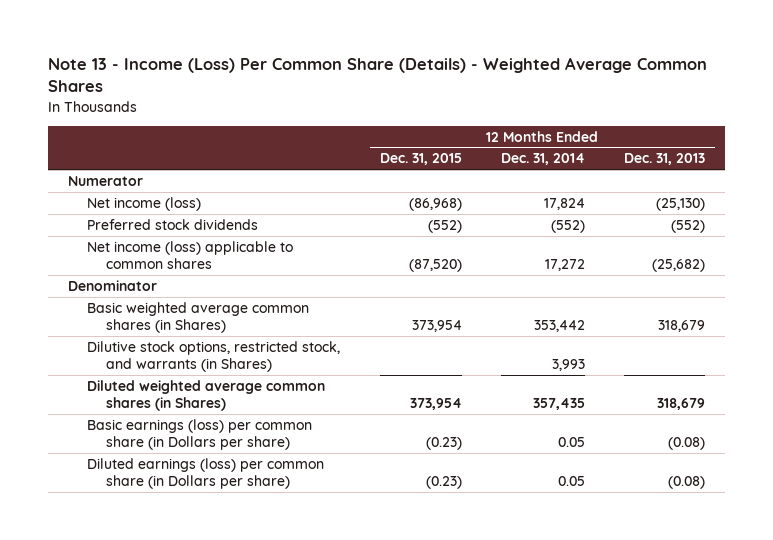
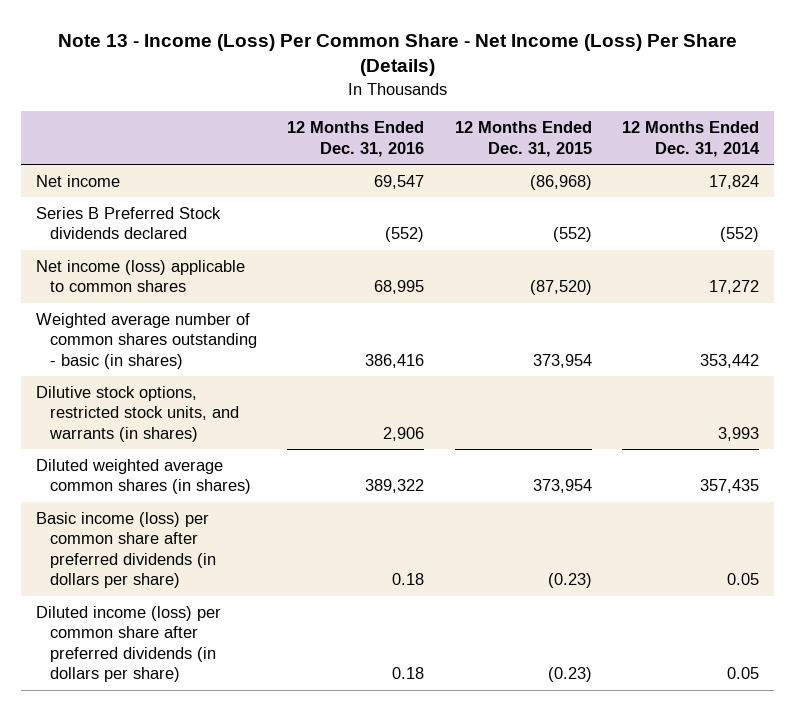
[48,57,708,93] Note 13 - Income (Loss) Per Common Share (Details) - Weighted Average Common Shares -> [57,33,737,77] Note 13 - Income (Loss) Per Common Share - Net Income (Loss) Per Share (Details)
[624,153,706,166] Dec. 31, 2013 -> none
none -> [287,121,425,157] 12 Months Ended Dec. 31, 2016
[68,175,144,186] Numerator -> none
[87,196,202,211] Net income (loss) -> [36,174,121,187] Net income
[87,218,259,230] Preferred stock dividends -> [36,206,222,240] Series B Preferred Stock dividends declared
[68,279,158,291] Denominator -> none
[87,301,310,334] Basic weighted average common shares (in Shares) -> [36,312,257,369] Weighted average number of common shares outstanding - basic (in shares)
[87,340,341,373] Dilutive stock options, restricted stock, and warrants (in Shares) -> [36,385,239,442] Dilutive stock options, restricted stock units, and warrants (in shares)
[87,379,326,412] Diluted weighted average common shares (in Shares) -> [36,458,251,495] Diluted weighted average common shares (in shares)
[87,418,313,451] Basic earnings (loss) per common share (in Dollars per share) -> [36,511,216,589] Basic income (loss) per common share after preferred dividends (in dollars per share)
[87,457,325,490] Diluted earnings (loss) per common share (in Dollars per share) -> [36,605,222,683] Diluted income (loss) per common share after preferred dividends (in dollars per share)

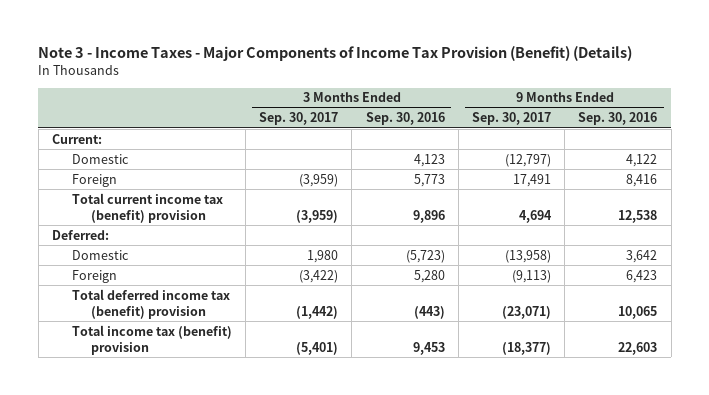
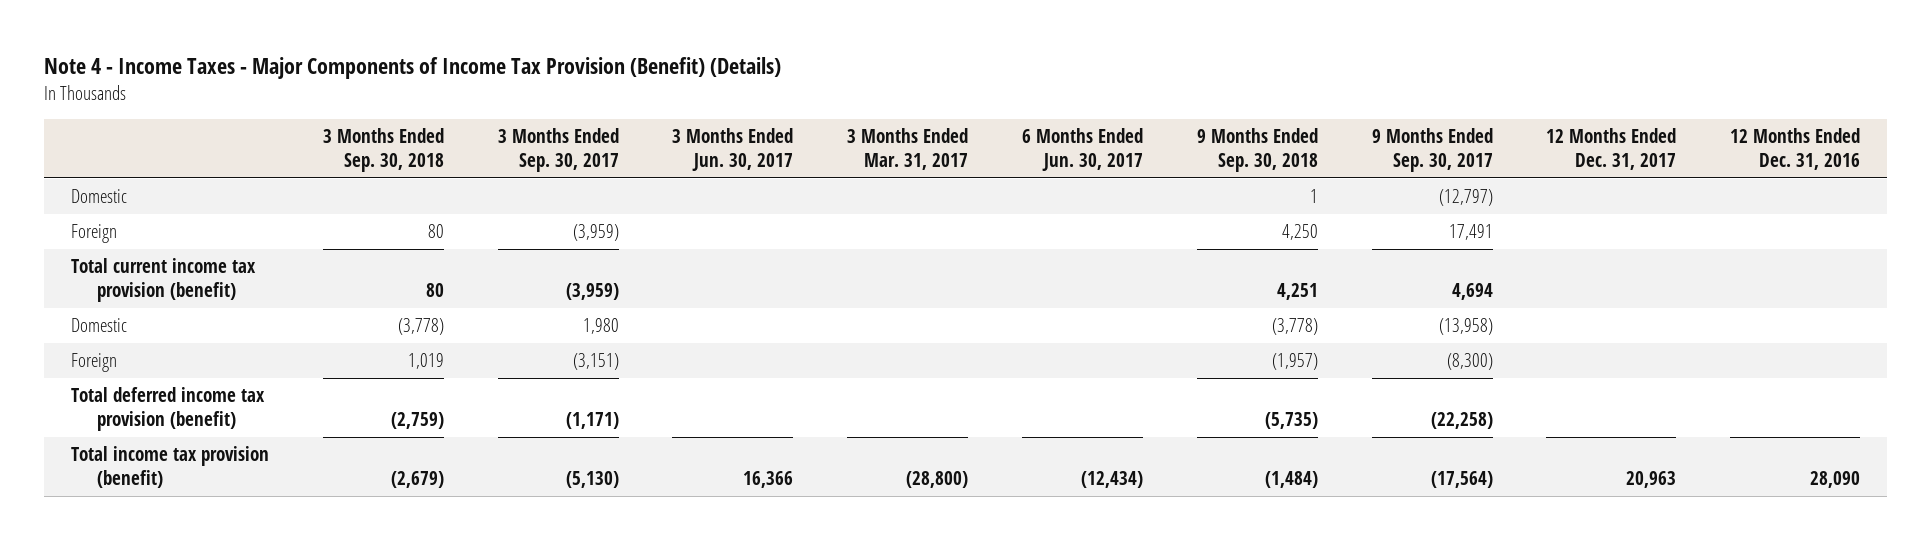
[38,46,633,62] Note 3 - Income Taxes - Major Components of Income Tax Provision (Benefit) (Details) -> [44,56,782,79] Note 4 - Income Taxes - Major Components of Income Tax Provision (Benefit) (Details)
[365,112,445,126] Sep. 30, 2016 -> none
[578,112,658,126] Sep. 30, 2016 -> none
none -> [322,128,444,173] 3 Months Ended Sep. 30, 2018
none -> [672,128,794,172] 3 Months Ended Jun. 30, 2017
none -> [847,128,969,171] 3 Months Ended Mar. 31, 2017
none -> [1022,128,1144,172] 6 Months Ended Jun. 30, 2017
none -> [1196,128,1318,173] 9 Months Ended Sep. 30, 2018
none -> [1546,128,1677,171] 12 Months Ended Dec. 31, 2017
none -> [1730,128,1861,171] 12 Months Ended Dec. 31, 2016
[52,133,103,144] Current: -> none
[52,229,110,240] Deferred: -> none
[71,192,223,223] Total current income tax (benefit) provision -> [71,258,257,303] Total current income tax provision (benefit)
[299,269,339,283] (3,422) -> [572,353,619,371] (3,151)
[511,269,551,283] (9,113) -> [1446,353,1493,371] (8,300)
[71,288,230,319] Total deferred income tax (benefit) provision -> [71,387,266,432] Total deferred income tax provision (benefit)
[296,305,339,319] (1,442) -> [565,412,619,430] (1,171)
[501,305,551,319] (23,071) -> [1430,412,1493,430] (22,258)
[71,324,232,355] Total income tax (benefit) provision -> [71,446,270,489] Total income tax provision (benefit)
[296,341,339,355] (5,401) -> [565,471,619,489] (5,130)
[501,341,551,355] (18,377) -> [1430,471,1493,489] (17,564)

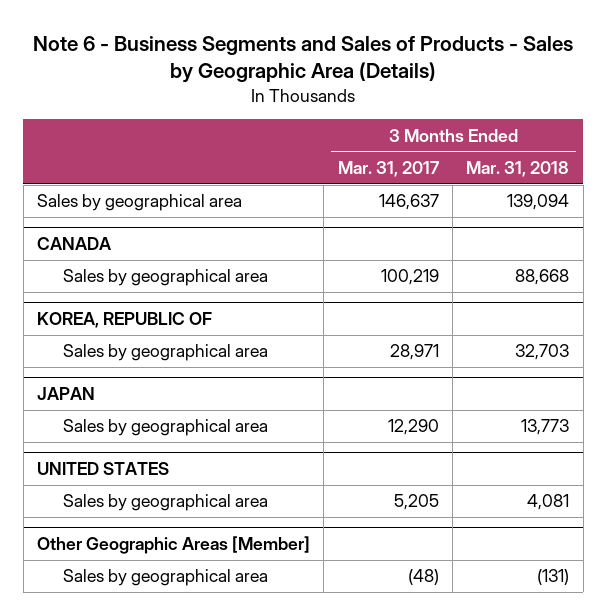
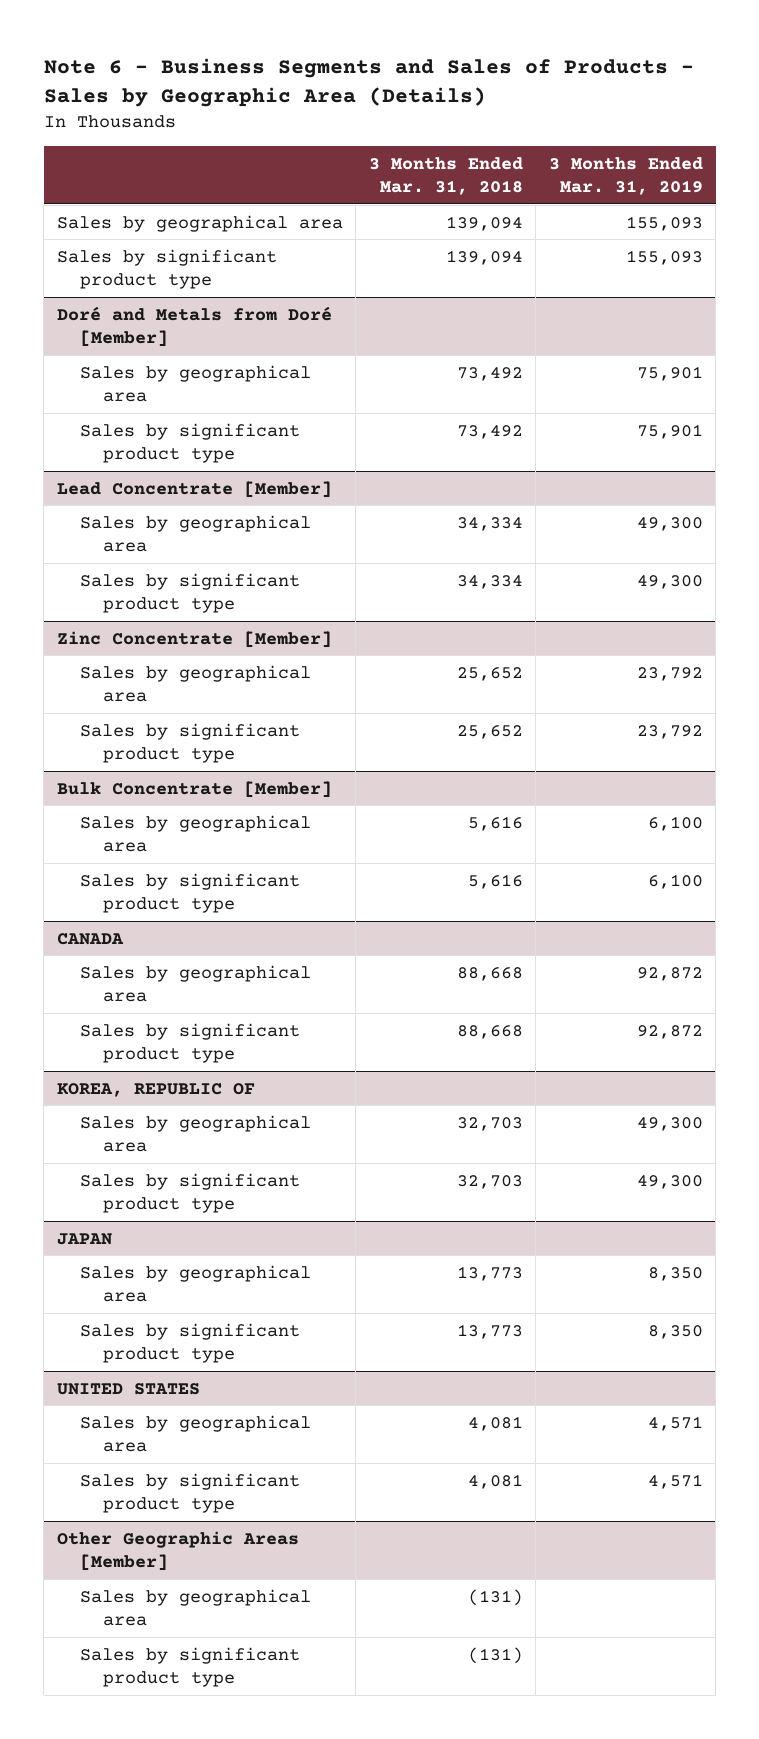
[337,160,440,177] Mar. 31, 2017 -> none
none -> [548,156,703,195] 3 Months Ended Mar. 31, 2019
none -> [56,248,277,289] Sales by significant product type
none -> [56,305,332,347] Doré and Metals from Doré [Member]
none -> [79,364,311,402] Sales by geographical area
none -> [79,422,300,463] Sales by significant product type
none -> [56,480,332,498] Lead Concentrate [Member]
none -> [79,514,311,552] Sales by geographical area
none -> [79,572,300,613] Sales by significant product type
none -> [56,630,332,648] Zinc Concentrate [Member]
none -> [79,664,311,702] Sales by geographical area
none -> [79,722,300,763] Sales by significant product type
none -> [56,780,332,798] Bulk Concentrate [Member]
none -> [79,814,311,852] Sales by geographical area
none -> [79,872,300,913] Sales by significant product type
none -> [79,1022,300,1063] Sales by significant product type
none -> [79,1172,300,1213] Sales by significant product type
none -> [79,1322,300,1363] Sales by significant product type
none -> [79,1472,300,1513] Sales by significant product type
none -> [79,1646,300,1687] Sales by significant product type

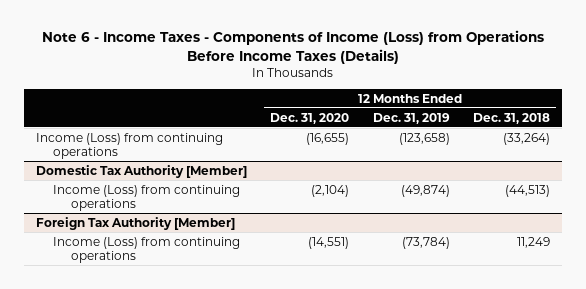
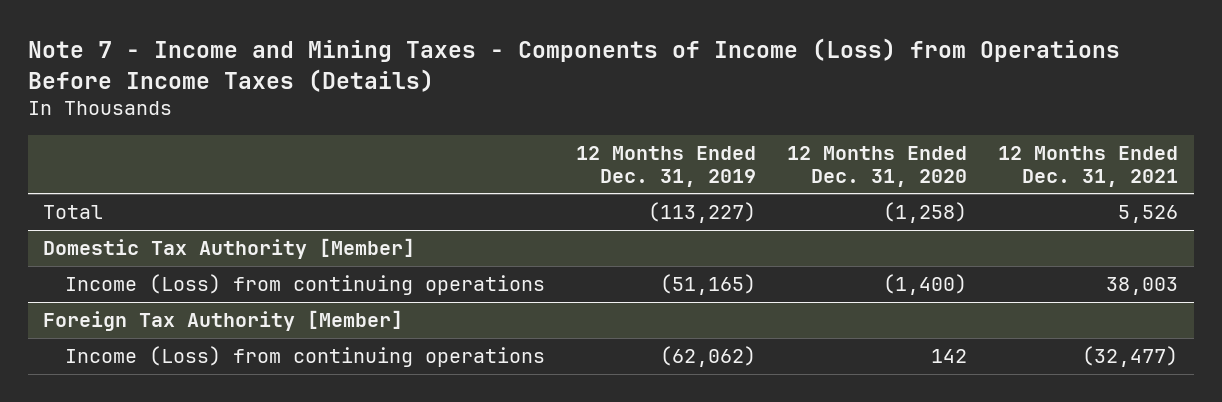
[41,30,544,64] Note 6 - Income Taxes - Components of Income (Loss) from Operations Before Income Taxes (Details) -> [27,38,1120,92] Note 7 - Income and Mining Taxes - Components of Income (Loss) from Operations Before Income Taxes (Details)
[473,112,551,124] Dec. 31, 2018 -> none
none -> [998,145,1179,187] 12 Months Ended Dec. 31, 2021
[35,132,223,160] Income (Loss) from continuing operations -> none
none -> [43,204,104,219] Total
[311,184,350,197] (2,104) -> [883,273,968,295] (1,400)
[400,184,450,197] (49,874) -> [660,273,757,295] (51,165)
[308,236,350,249] (14,551) -> [931,348,968,363] 142
[401,236,450,249] (73,784) -> [660,345,757,367] (62,062)

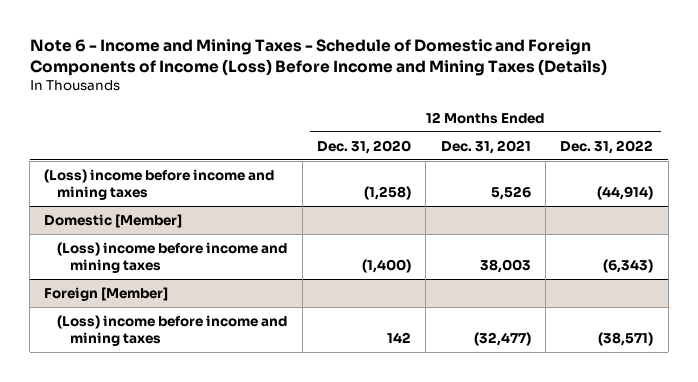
[27,38,1120,92] Note 7 - Income and Mining Taxes - Components of Income (Loss) from Operations Before Income Taxes (Details) -> [29,38,607,76] Note 6 - Income and Mining Taxes - Schedule of Domestic and Foreign Components of Income (Loss) Before Income and Mining Taxes (Details)
[576,145,757,187] 12 Months Ended Dec. 31, 2019 -> none
none -> [560,139,654,154] Dec. 31, 2022
[43,204,104,219] Total -> [44,168,275,201] (Loss) income before income and mining taxes
[43,237,416,259] Domestic Tax Authority [Member] -> [44,213,183,228] Domestic [Member]
[64,273,545,295] Income (Loss) from continuing operations -> [57,241,288,274] (Loss) income before income and mining taxes
[43,309,404,331] Foreign Tax Authority [Member] -> [44,286,169,301] Foreign [Member]
[64,345,545,367] Income (Loss) from continuing operations -> [57,314,288,347] (Loss) income before income and mining taxes

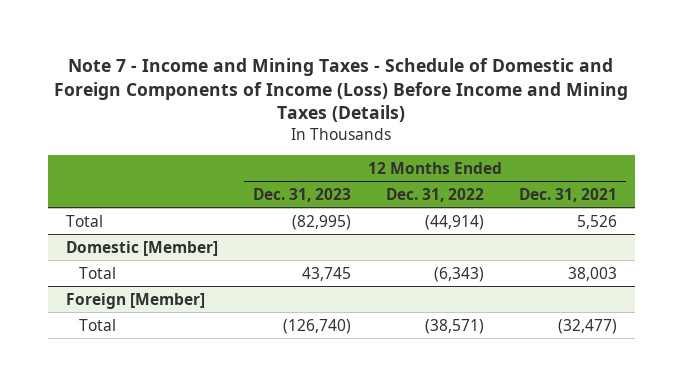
[29,38,607,76] Note 6 - Income and Mining Taxes - Schedule of Domestic and Foreign Components of Income (Loss) Before Income and Mining Taxes (Details) -> [54,57,629,123] Note 7 - Income and Mining Taxes - Schedule of Domestic and Foreign Components of Income (Loss) Before Income and Mining Taxes (Details)
[316,139,411,154] Dec. 31, 2020 -> none
none -> [252,187,351,202] Dec. 31, 2023
[44,168,275,201] (Loss) income before income and mining taxes -> [65,214,103,227] Total
[57,241,288,274] (Loss) income before income and mining taxes -> [79,266,117,279] Total
[57,314,288,347] (Loss) income before income and mining taxes -> [79,318,117,331] Total

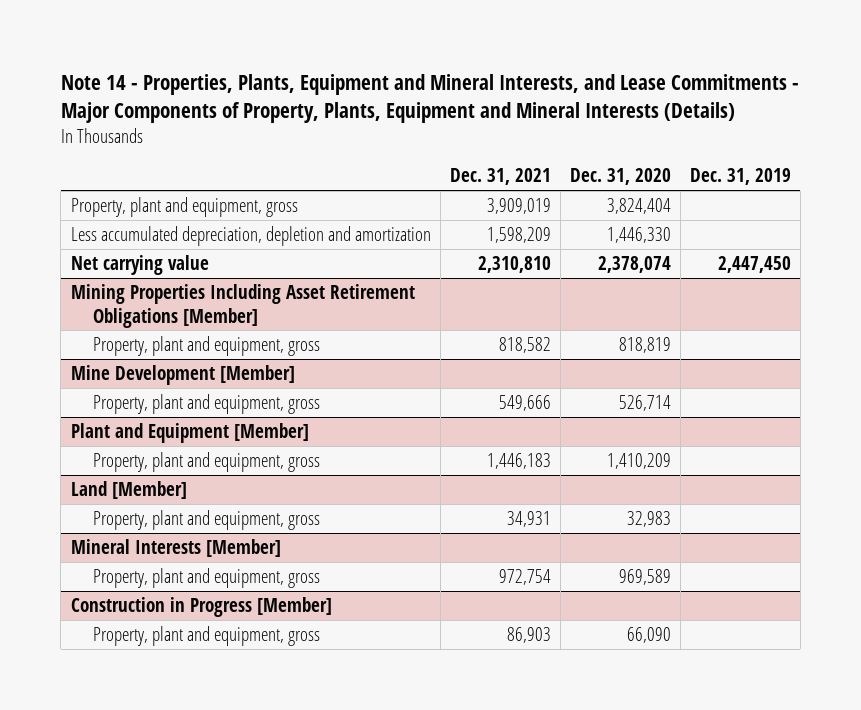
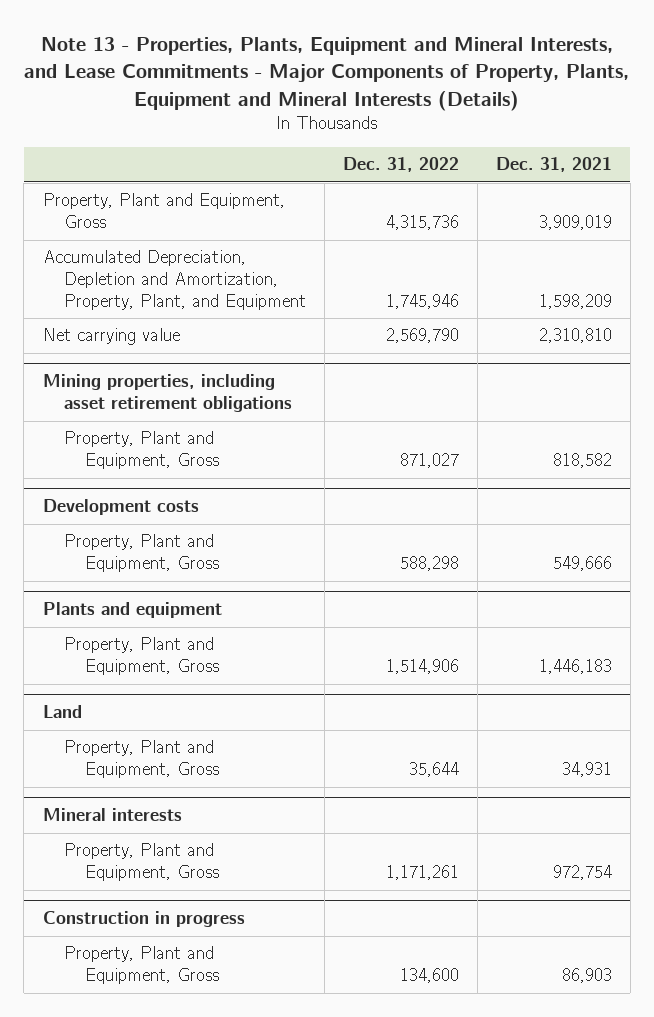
[60,73,799,124] Note 14 - Properties, Plants, Equipment and Mineral Interests, and Lease Commitments - Major Components of Property, Plants, Equipment and Mineral Interests (Details) -> [24,37,630,111] Note 13 - Properties, Plants, Equipment and Mineral Interests, and Lease Commitments - Major Components of Property, Plants, Equipment and Mineral Interests (Details)
[569,168,671,186] Dec. 31, 2020 -> none
[689,168,791,186] Dec. 31, 2019 -> none
none -> [342,157,459,173] Dec. 31, 2022
[70,196,298,217] Property, plant and equipment, gross -> [42,193,285,229] Property, Plant and Equipment, Gross
[70,225,431,246] Less accumulated depreciation, depletion and amortization -> [42,250,306,311] Accumulated Depreciation, Depletion and Amortization, Property, Plant, and Equipment
[70,283,415,328] Mining Properties Including Asset Retirement Obligations [Member] -> [42,374,292,413] Mining properties, including asset retirement obligations
[93,335,321,356] Property, plant and equipment, gross -> [63,431,219,470] Property, Plant and Equipment, Gross
[70,364,295,385] Mine Development [Member] -> [42,499,199,516] Development costs
[93,393,321,414] Property, plant and equipment, gross -> [63,534,219,573] Property, Plant and Equipment, Gross
[70,422,309,443] Plant and Equipment [Member] -> [42,602,222,619] Plants and equipment
[93,451,321,472] Property, plant and equipment, gross -> [63,637,219,676] Property, Plant and Equipment, Gross
[70,480,187,499] Land [Member] -> [42,705,82,719] Land
[93,509,321,530] Property, plant and equipment, gross -> [63,740,219,779] Property, Plant and Equipment, Gross
[70,538,281,557] Mineral Interests [Member] -> [42,808,182,822] Mineral interests
[93,567,321,588] Property, plant and equipment, gross -> [63,843,219,882] Property, Plant and Equipment, Gross
[70,596,332,617] Construction in Progress [Member] -> [42,911,245,928] Construction in progress
[93,625,321,646] Property, plant and equipment, gross -> [63,946,219,985] Property, Plant and Equipment, Gross

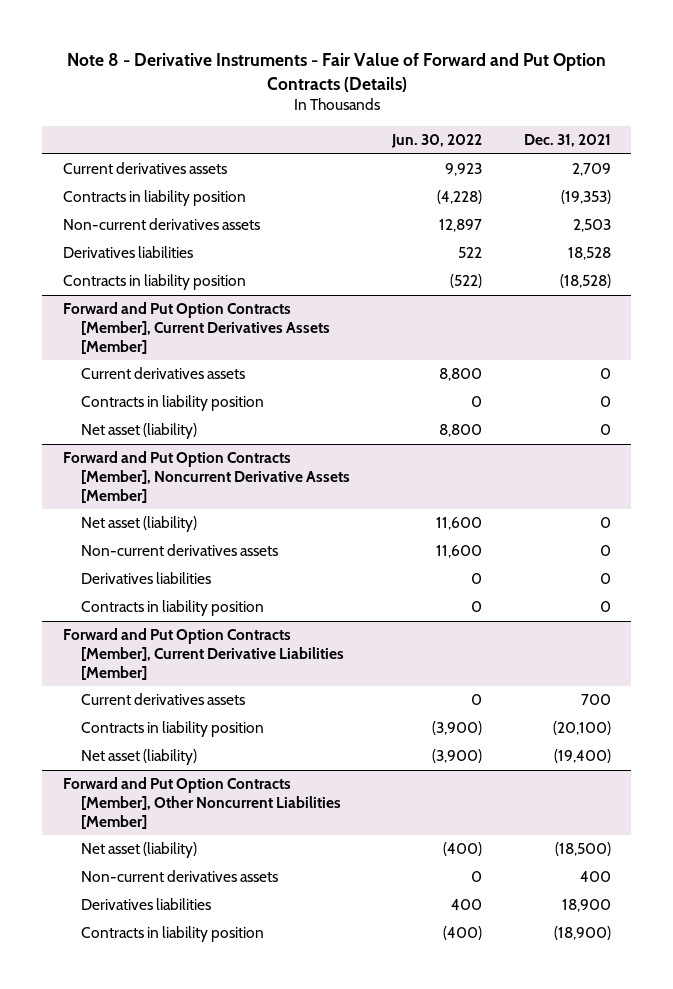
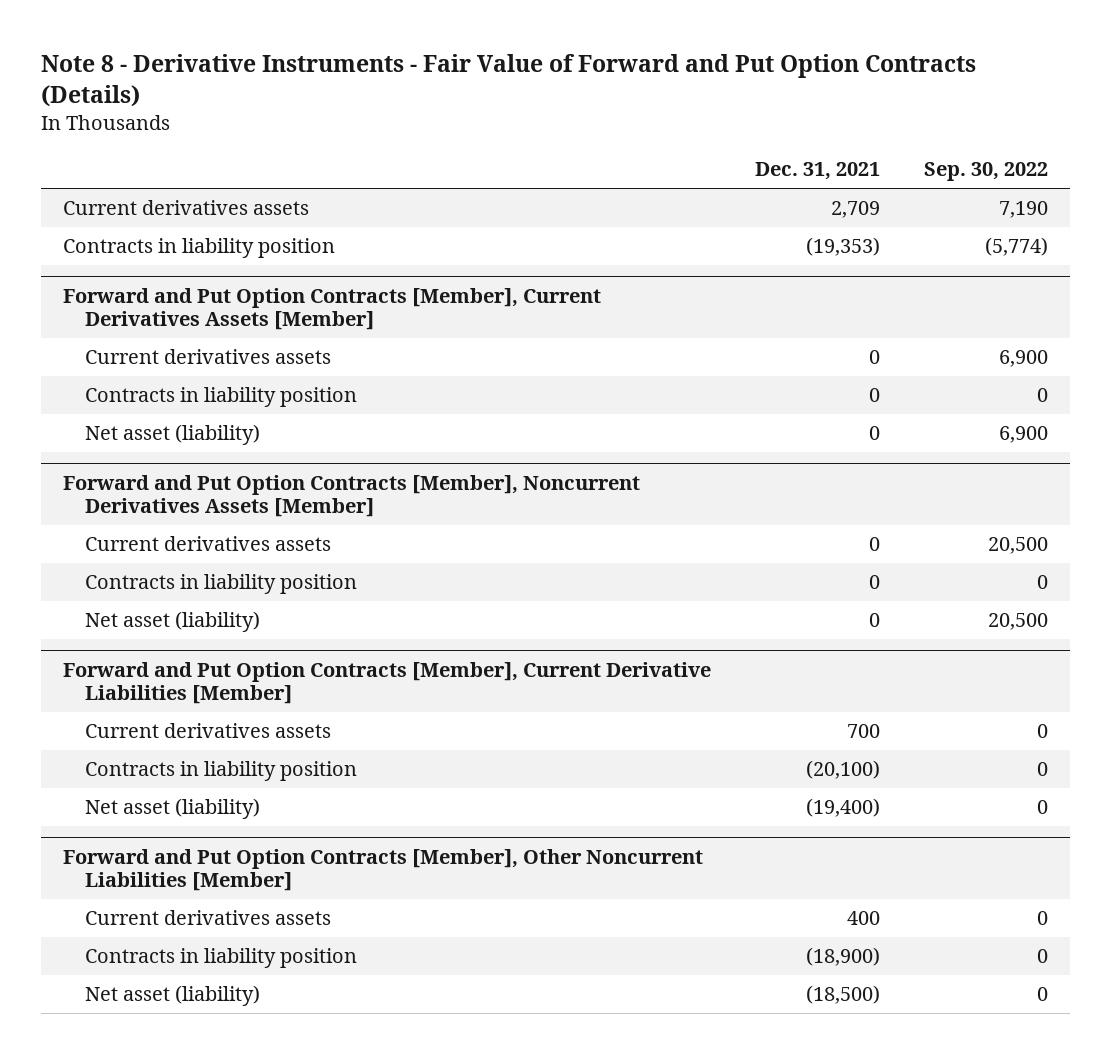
[390,134,482,149] Jun. 30, 2022 -> none
none -> [924,162,1049,182] Sep. 30, 2022
[62,218,260,231] Non-current derivatives assets -> none
[62,246,193,259] Derivatives liabilities -> none
[62,274,246,291] Contracts in liability position -> none
[80,516,197,533] Net asset (liability) -> none
[80,572,211,585] Derivatives liabilities -> none
[62,451,350,503] Forward and Put Option Contracts [Member], Noncurrent Derivative Assets [Member] -> [63,474,641,518] Forward and Put Option Contracts [Member], Noncurrent Derivatives Assets [Member]
[80,544,278,557] Non-current derivatives assets -> [84,536,331,552] Current derivatives assets
none -> [84,611,260,633] Net asset (liability)
[80,898,211,911] Derivatives liabilities -> none
[80,870,278,883] Non-current derivatives assets -> [84,910,331,926] Current derivatives assets
[80,842,197,859] Net asset (liability) -> [84,985,260,1007] Net asset (liability)

